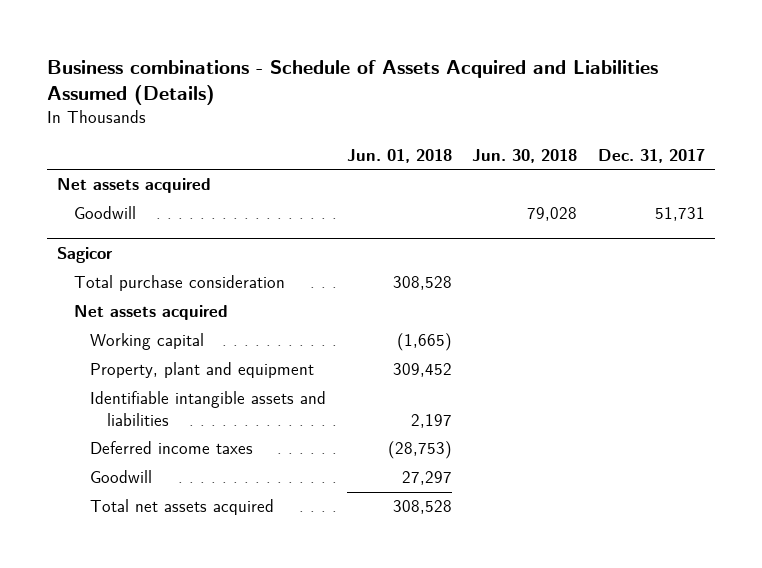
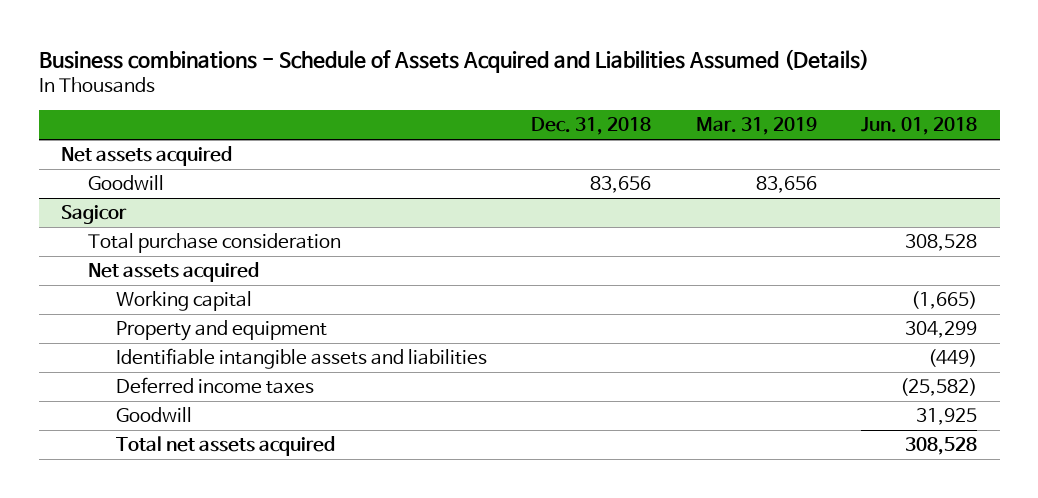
[472,148,578,163] Jun. 30, 2018 -> none
[598,148,706,163] Dec. 31, 2017 -> none
none -> [531,117,652,136] Dec. 31, 2018
none -> [695,117,817,136] Mar. 31, 2019
[90,362,315,379] Property, plant and equipment -> [115,320,327,342] Property and equipment
[392,363,452,378] 309,452 -> [905,321,978,339] 304,299
[410,413,452,428] 2,197 -> [928,349,978,368] (449)
[387,441,452,460] (28,753) -> [900,378,978,397] (25,582)
[401,471,452,486] 27,297 -> [916,408,978,426] 31,925

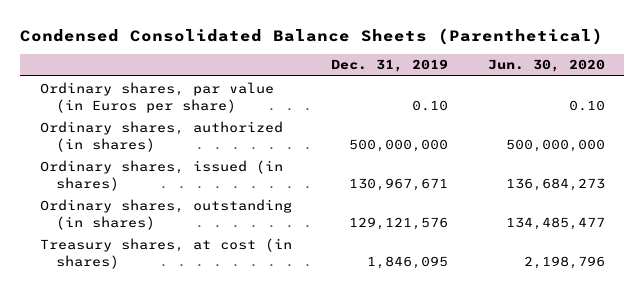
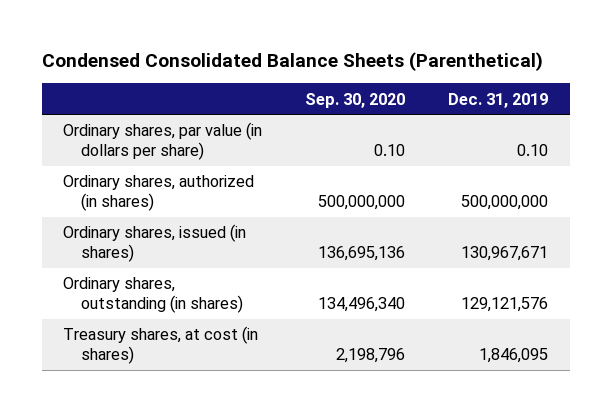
[487,59,605,73] Jun. 30, 2020 -> none
none -> [305,92,406,108] Sep. 30, 2020
[39,81,274,113] Ordinary shares, par value (in Euros per share) -> [63,122,263,161] Ordinary shares, par value (in dollars per share)

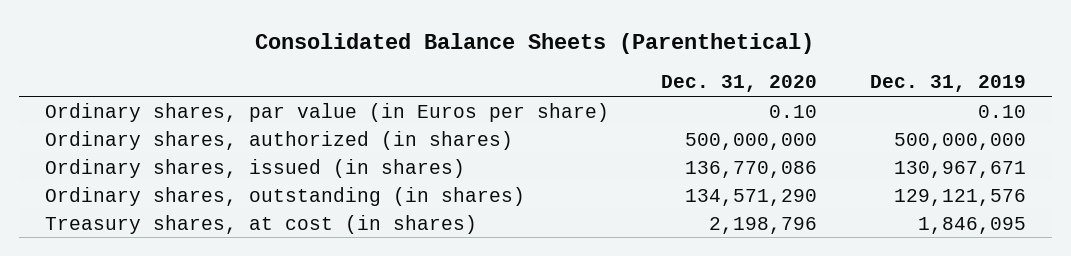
[41,52,543,72] Condensed Consolidated Balance Sheets (Parenthetical) -> [255,32,815,54] Consolidated Balance Sheets (Parenthetical)
[305,92,406,108] Sep. 30, 2020 -> none
none -> [661,75,818,93] Dec. 31, 2020
[63,122,263,161] Ordinary shares, par value (in dollars per share) -> [44,102,609,122] Ordinary shares, par value (in Euros per share)

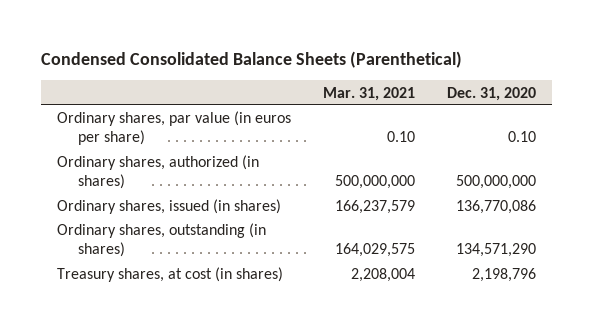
[255,32,815,54] Consolidated Balance Sheets (Parenthetical) -> [40,50,462,68] Condensed Consolidated Balance Sheets (Parenthetical)
[869,75,1026,93] Dec. 31, 2019 -> none
none -> [322,86,415,101] Mar. 31, 2021
[44,102,609,122] Ordinary shares, par value (in Euros per share) -> [56,111,291,146] Ordinary shares, par value (in euros per share)

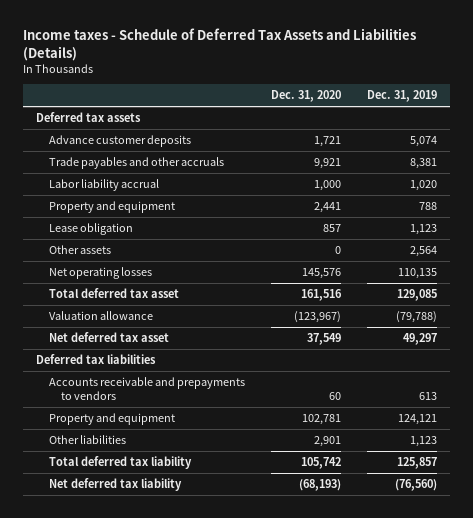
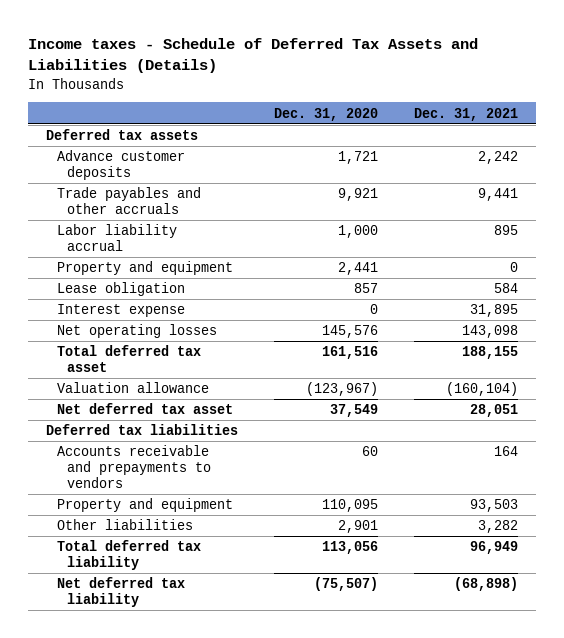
[366,90,437,103] Dec. 31, 2019 -> none
none -> [413,107,518,121] Dec. 31, 2021
[48,245,111,255] Other assets -> [56,304,185,318] Interest expense
[301,414,341,426] 102,781 -> [321,499,378,513] 110,095
[300,457,341,470] 105,742 -> [321,541,378,555] 113,056
[298,479,341,492] (68,193) -> [313,577,378,592] (75,507)

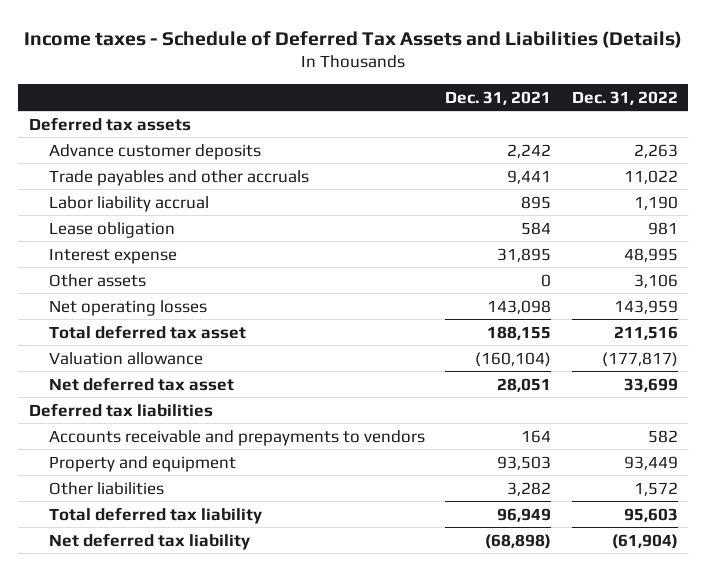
[273,107,378,121] Dec. 31, 2020 -> none
none -> [571,90,678,105] Dec. 31, 2022
[56,261,233,276] Property and equipment -> none
none -> [48,273,146,287] Other assets

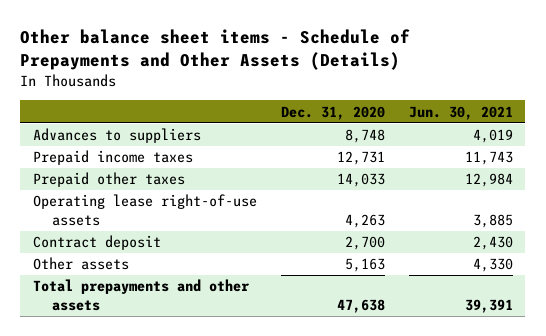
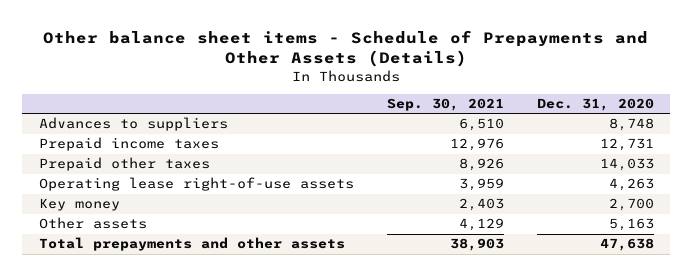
[409,105,514,120] Jun. 30, 2021 -> none
none -> [386,98,504,112] Sep. 30, 2021
[32,235,161,251] Contract deposit -> [38,198,120,212] Key money

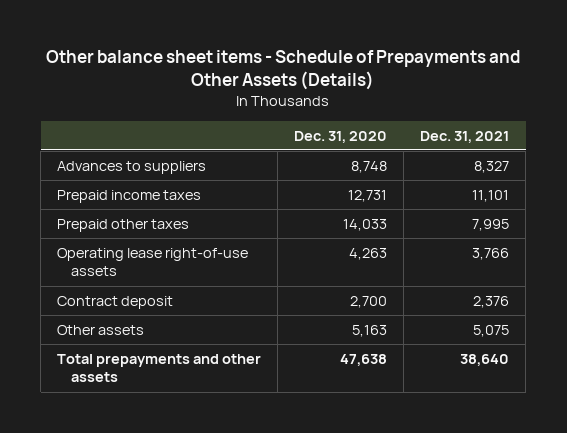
[386,98,504,112] Sep. 30, 2021 -> none
none -> [420,130,510,143] Dec. 31, 2021
[38,198,120,212] Key money -> [57,295,174,309] Contract deposit

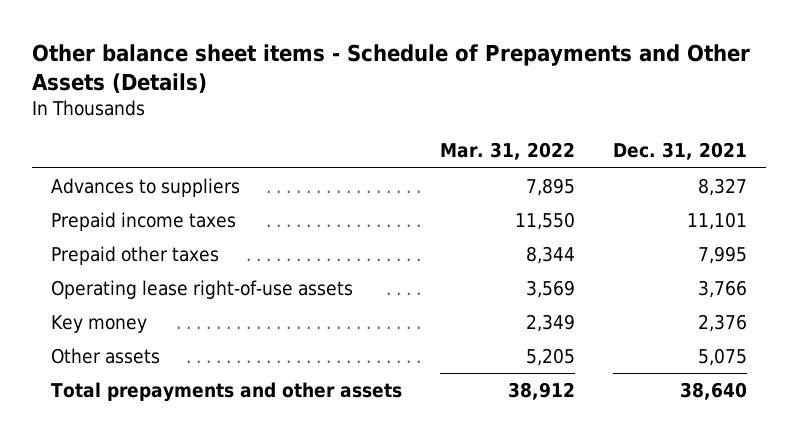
[294,130,388,143] Dec. 31, 2020 -> none
none -> [439,142,575,161] Mar. 31, 2022
[57,295,174,309] Contract deposit -> [50,314,147,333] Key money

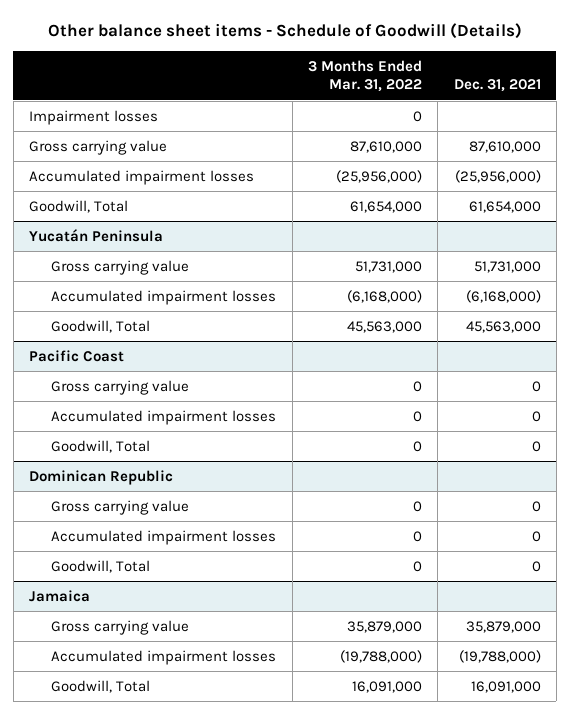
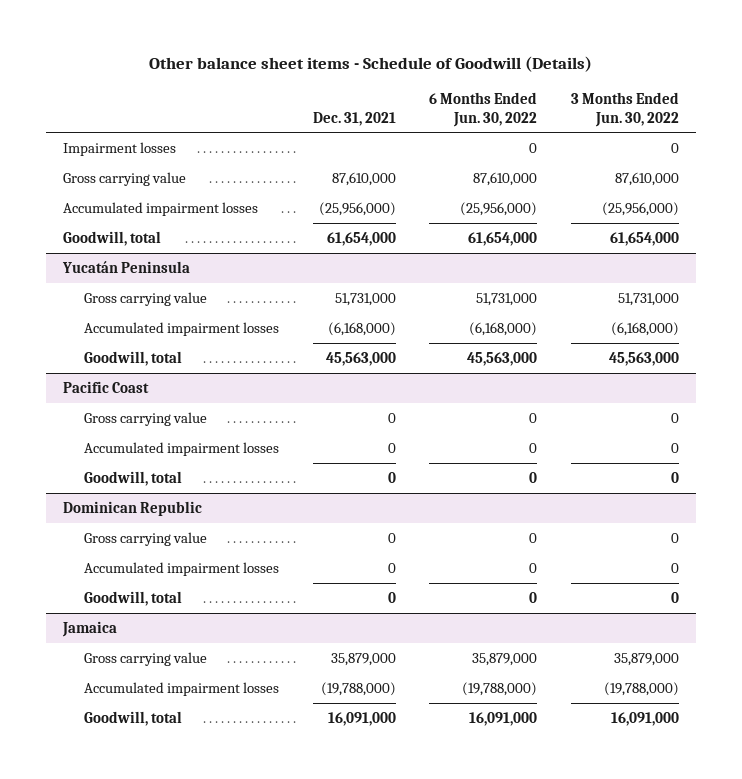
[307,59,422,93] 3 Months Ended Mar. 31, 2022 -> none
none -> [429,91,538,127] 6 Months Ended Jun. 30, 2022
none -> [570,91,679,127] 3 Months Ended Jun. 30, 2022
[28,199,128,213] Goodwill, Total -> [62,230,161,246] Goodwill, total
[51,319,151,333] Goodwill, Total -> [84,350,183,366] Goodwill, total
[51,439,151,453] Goodwill, Total -> [84,470,183,486] Goodwill, total
[51,559,151,573] Goodwill, Total -> [84,590,183,606] Goodwill, total
[51,679,151,693] Goodwill, Total -> [84,710,183,726] Goodwill, total

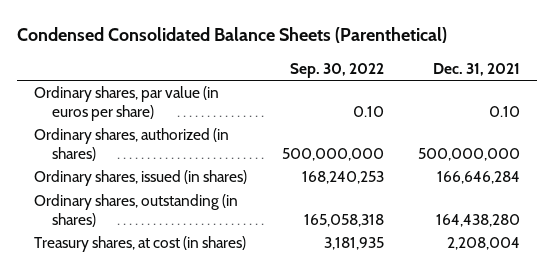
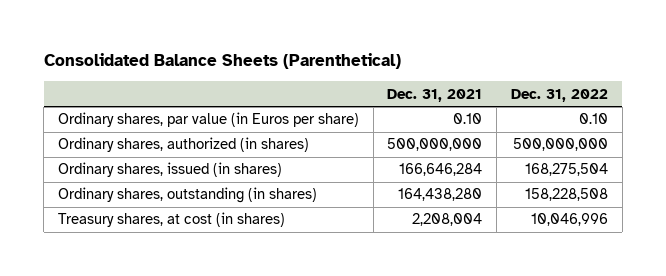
[17,27,448,44] Condensed Consolidated Balance Sheets (Parenthetical) -> [43,53,401,70] Consolidated Balance Sheets (Parenthetical)
[289,62,384,78] Sep. 30, 2022 -> none
none -> [510,88,608,102] Dec. 31, 2022
[34,86,220,121] Ordinary shares, par value (in euros per share) -> [57,112,359,128] Ordinary shares, par value (in Euros per share)

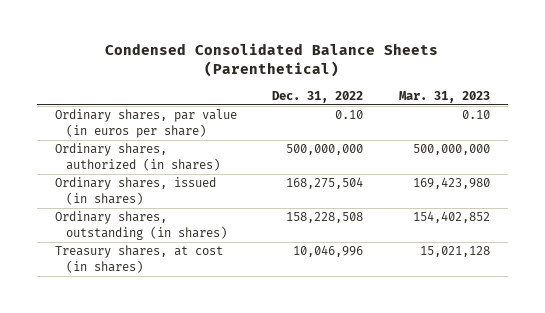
[43,53,401,70] Consolidated Balance Sheets (Parenthetical) -> [105,43,439,78] Condensed Consolidated Balance Sheets (Parenthetical)
[387,88,483,102] Dec. 31, 2021 -> none
none -> [398,90,490,103] Mar. 31, 2023
[57,112,359,128] Ordinary shares, par value (in Euros per share) -> [54,109,237,139] Ordinary shares, par value (in euros per share)

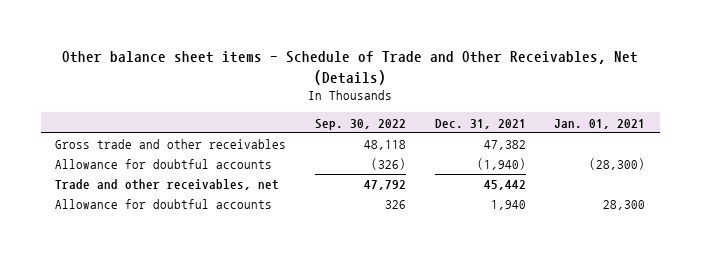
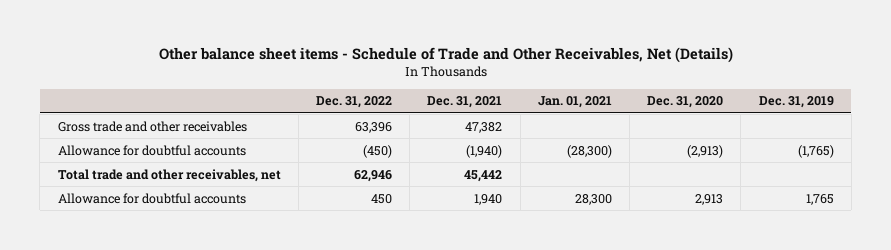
[314,118,406,130] Sep. 30, 2022 -> none
none -> [315,96,392,109] Dec. 31, 2022
none -> [647,96,724,109] Dec. 31, 2020
none -> [758,96,834,109] Dec. 31, 2019
[55,179,280,191] Trade and other receivables, net -> [57,168,281,182] Total trade and other receivables, net

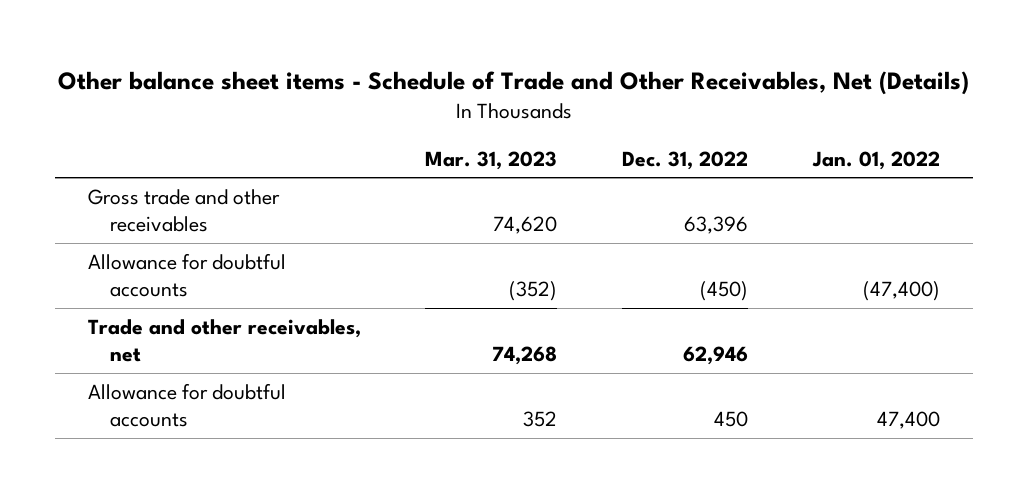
[427,96,503,109] Dec. 31, 2021 -> none
[537,96,612,109] Jan. 01, 2021 -> none
[647,96,724,109] Dec. 31, 2020 -> none
[758,96,834,109] Dec. 31, 2019 -> none
none -> [425,150,558,170] Mar. 31, 2023
none -> [812,150,941,170] Jan. 01, 2022
[57,168,281,182] Total trade and other receivables, net -> [87,319,361,363] Trade and other receivables, net

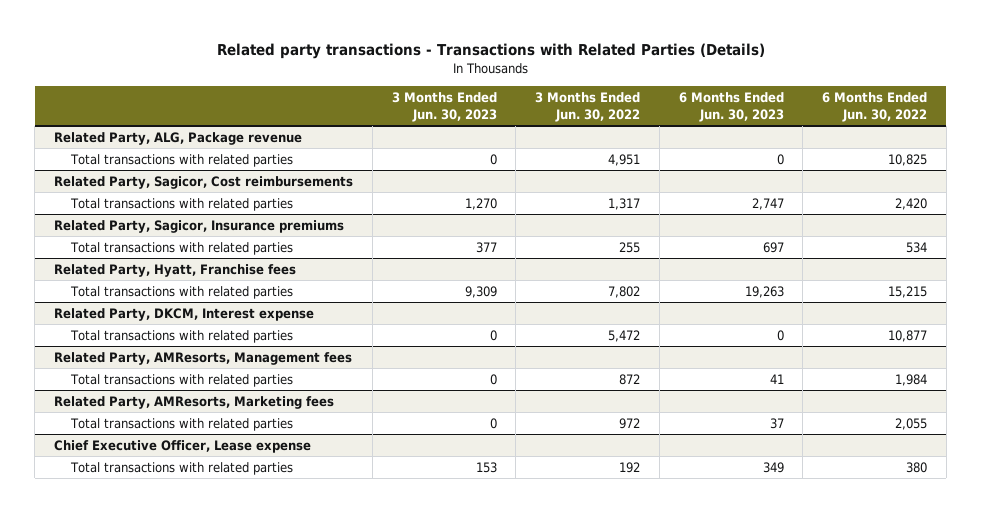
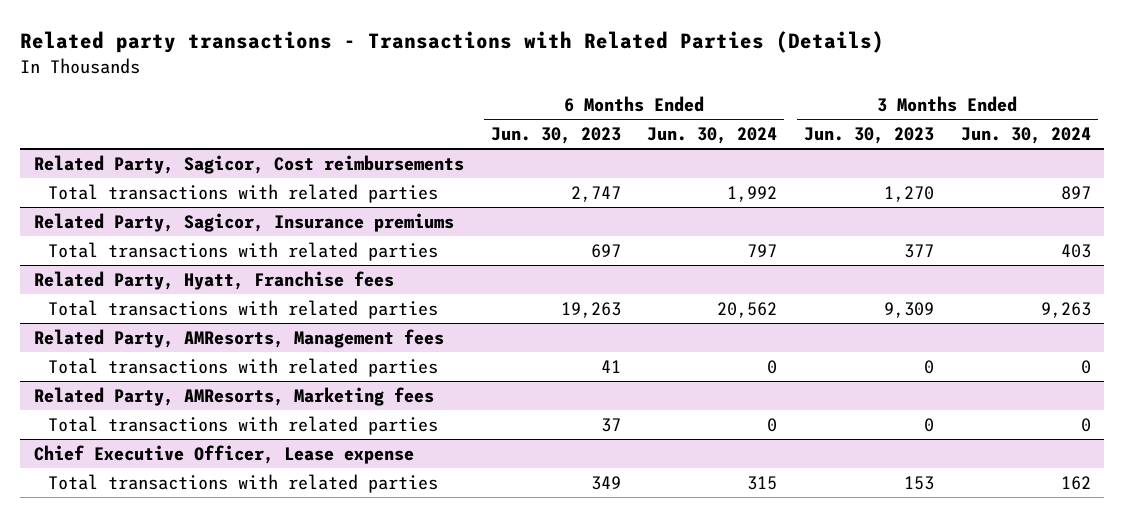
[535,92,641,122] 3 Months Ended Jun. 30, 2022 -> none
[822,92,928,122] 6 Months Ended Jun. 30, 2022 -> none
none -> [647,126,778,144] Jun. 30, 2024
none -> [960,126,1091,144] Jun. 30, 2024
[54,131,303,145] Related Party, ALG, Package revenue -> none
[69,153,293,167] Total transactions with related parties -> none
[54,307,315,321] Related Party, DKCM, Interest expense -> none
[69,329,293,343] Total transactions with related parties -> none

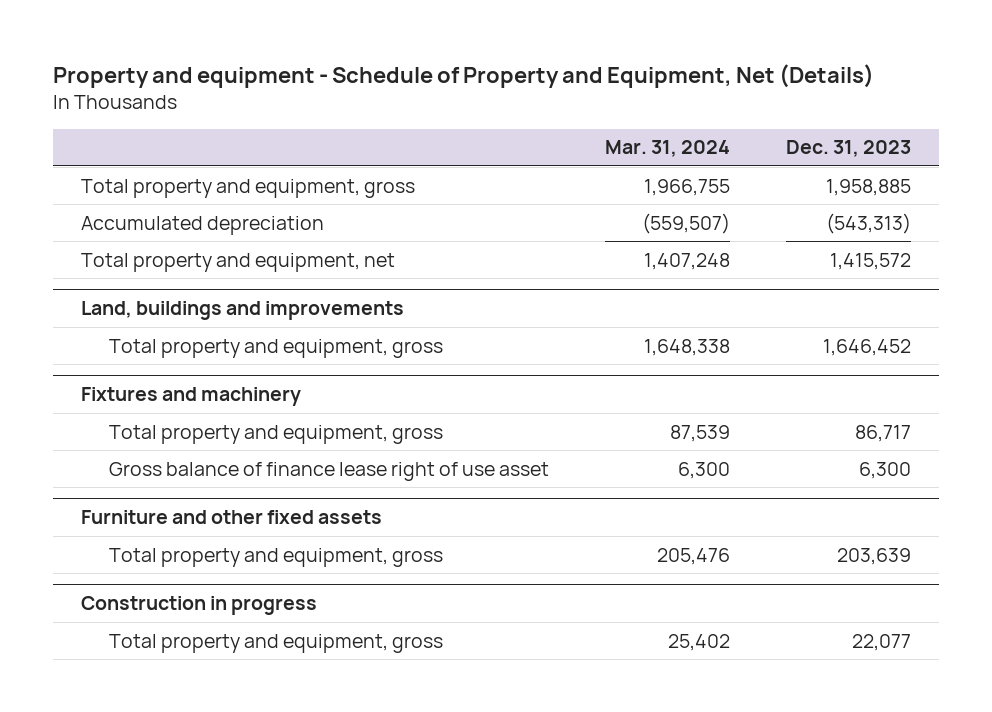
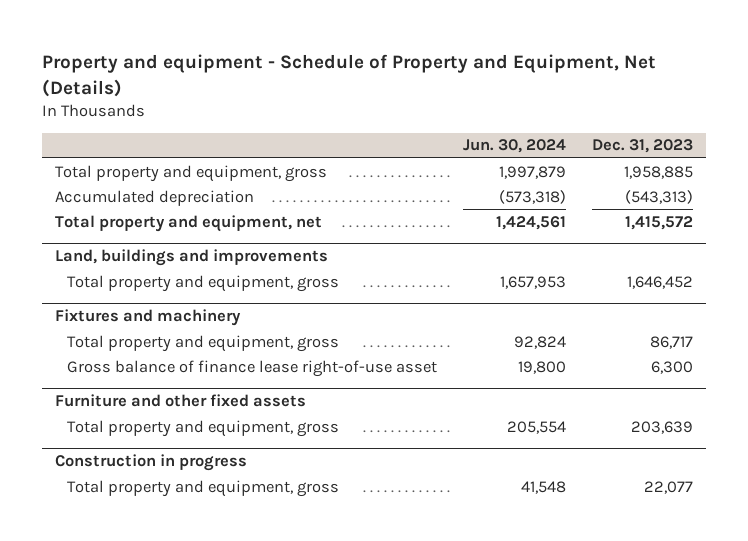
[604,140,730,158] Mar. 31, 2024 -> none
none -> [462,139,566,154] Jun. 30, 2024
[108,461,549,481] Gross balance of finance lease right of use asset -> [67,359,438,377] Gross balance of finance lease right-of-use asset

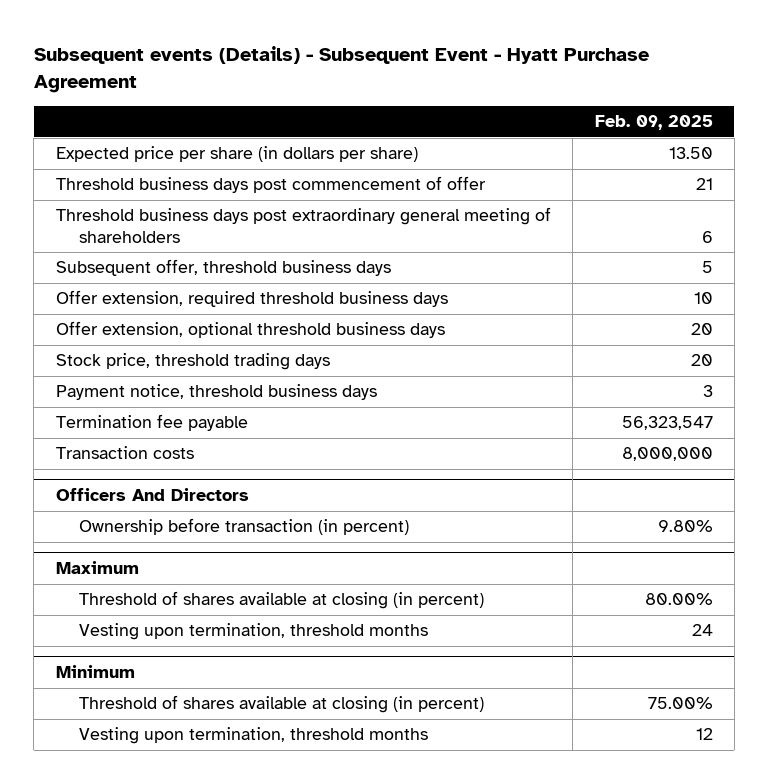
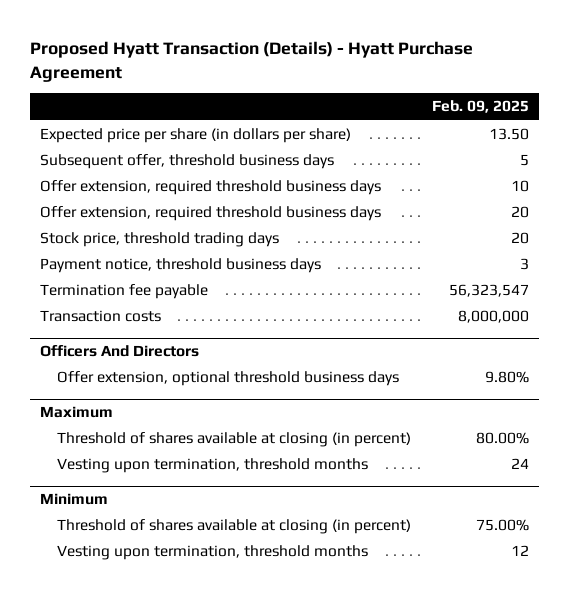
[33,46,649,94] Subsequent events (Details) - Subsequent Event - Hyatt Purchase Agreement -> [30,41,474,83] Proposed Hyatt Transaction (Details) - Hyatt Purchase Agreement
[55,176,486,194] Threshold business days post commencement of offer -> none
[55,207,551,243] Threshold business days post extraordinary general meeting of shareholders -> none
[55,321,445,339] Offer extension, optional threshold business days -> [40,206,382,222] Offer extension, required threshold business days
[78,518,409,536] Ownership before transaction (in percent) -> [57,371,400,387] Offer extension, optional threshold business days

